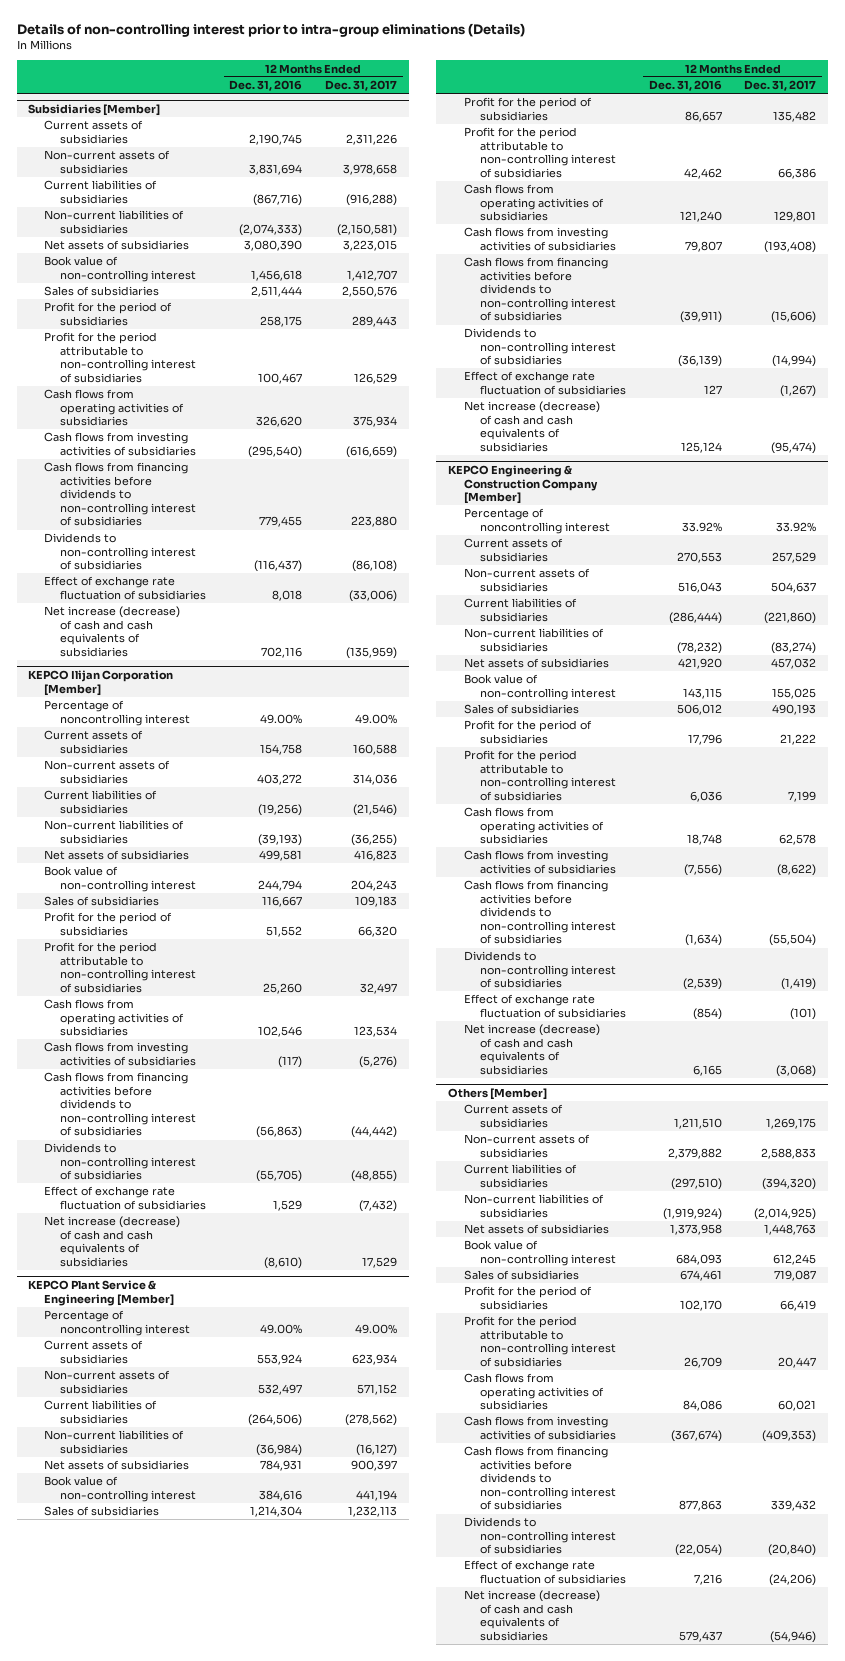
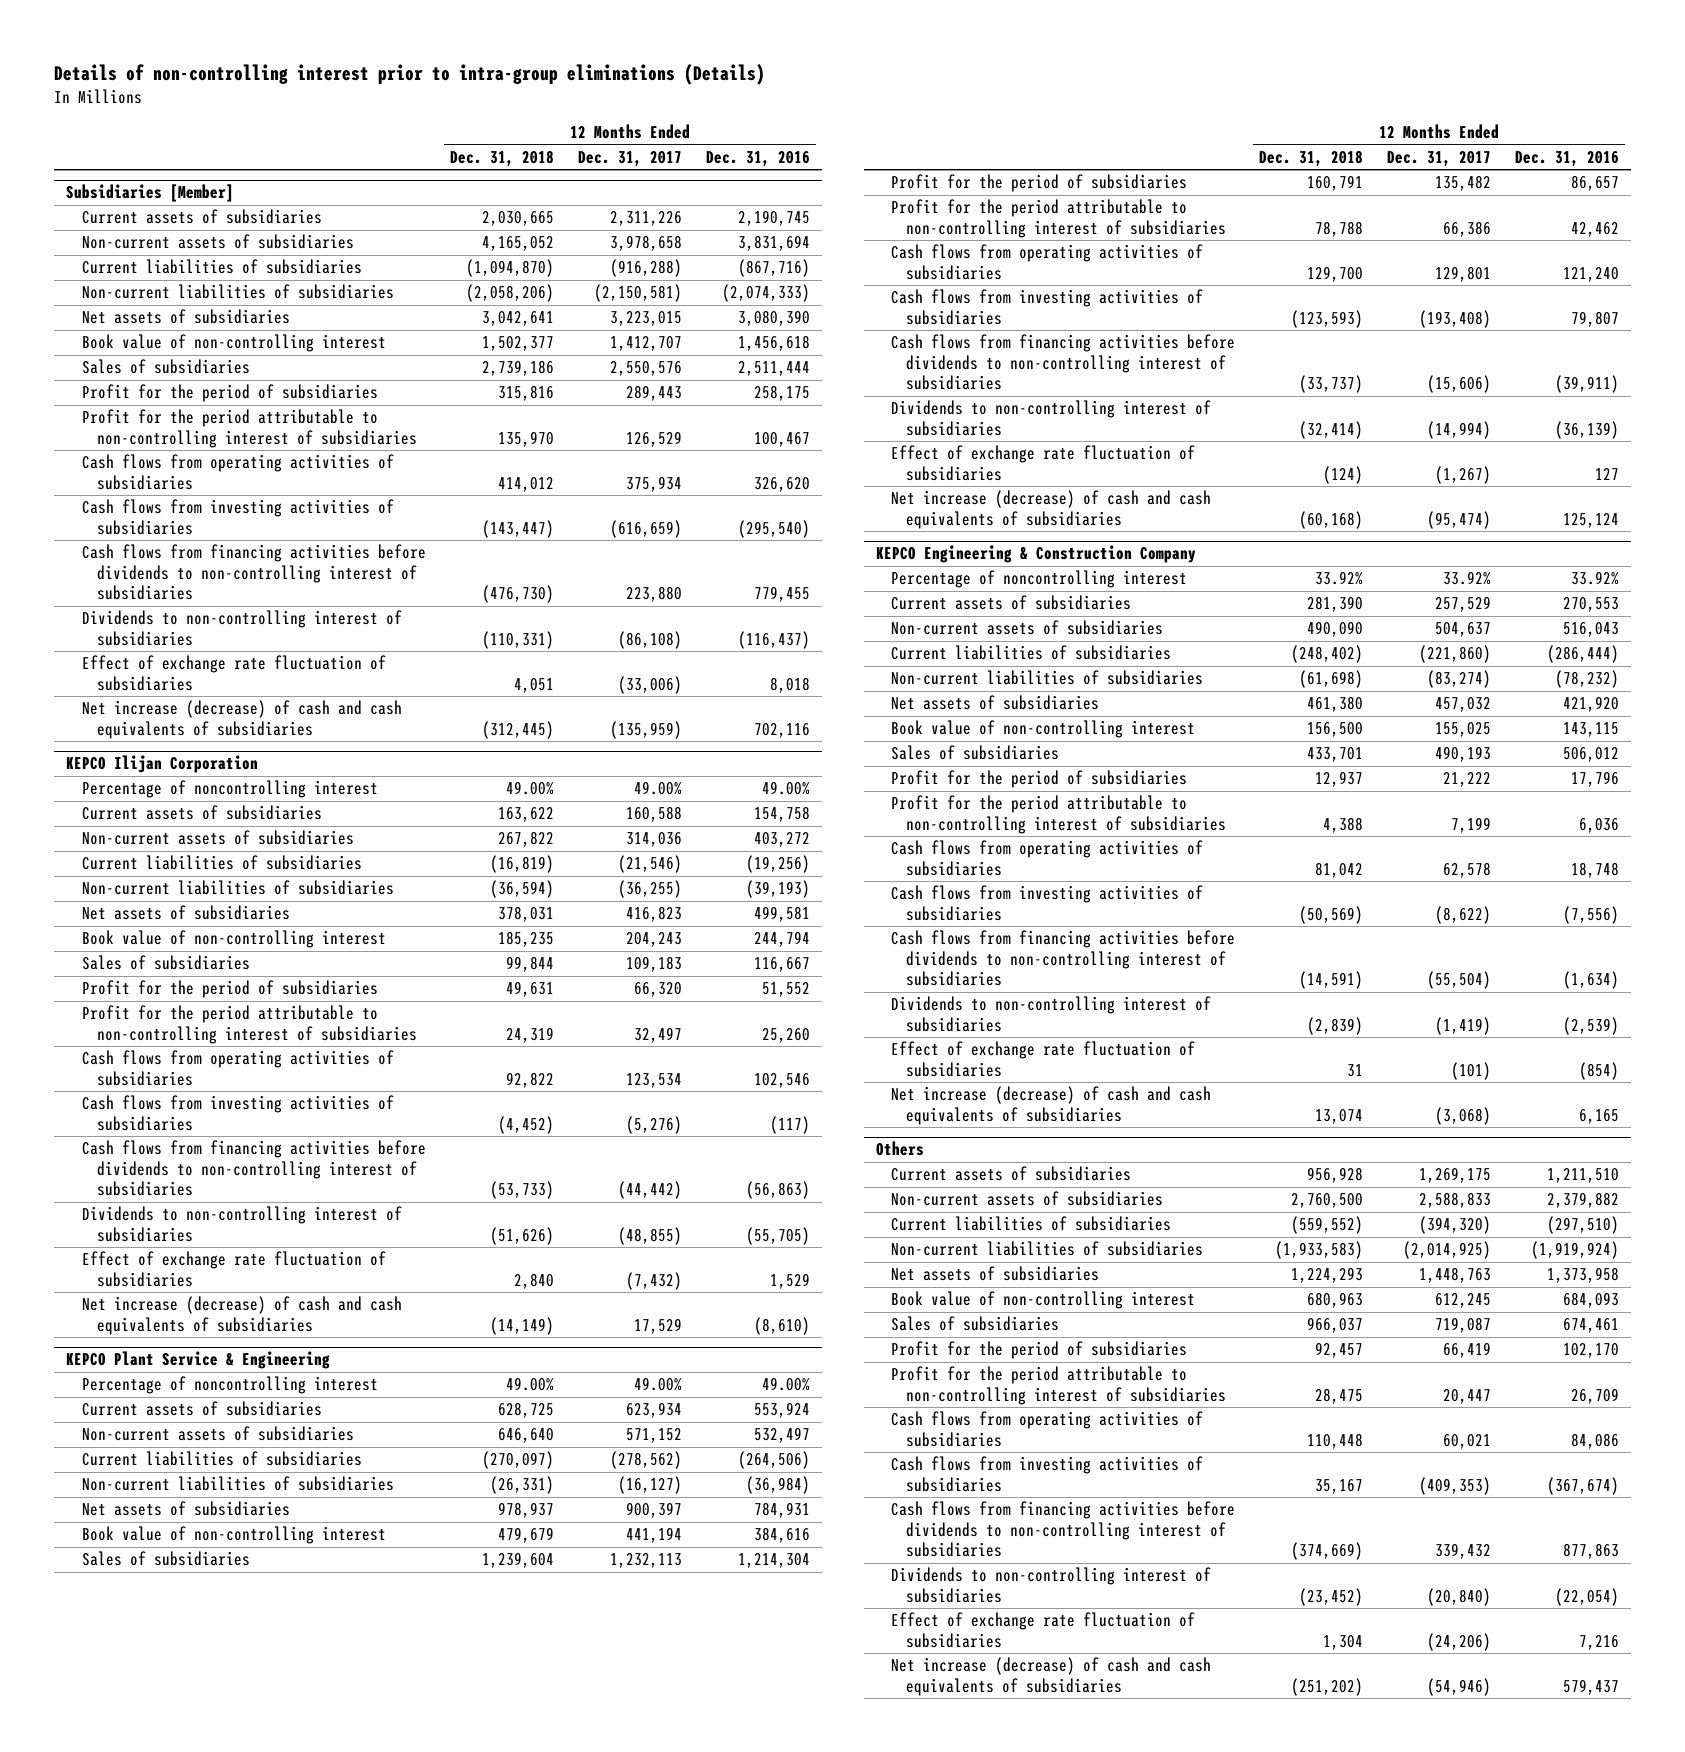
none -> [449,149,554,167] Dec. 31, 2018
[28,670,174,696] KEPCO Ilijan Corporation [Member] -> [66,755,259,774] KEPCO Ilijan Corporation
[28,1280,175,1306] KEPCO Plant Service & Engineering [Member] -> [66,1351,331,1370] KEPCO Plant Service & Engineering
[447,465,598,505] KEPCO Engineering & Construction Company [Member] -> [875,545,1196,564] KEPCO Engineering & Construction Company
[447,1088,547,1101] Others [Member] -> [875,1141,924,1157] Others

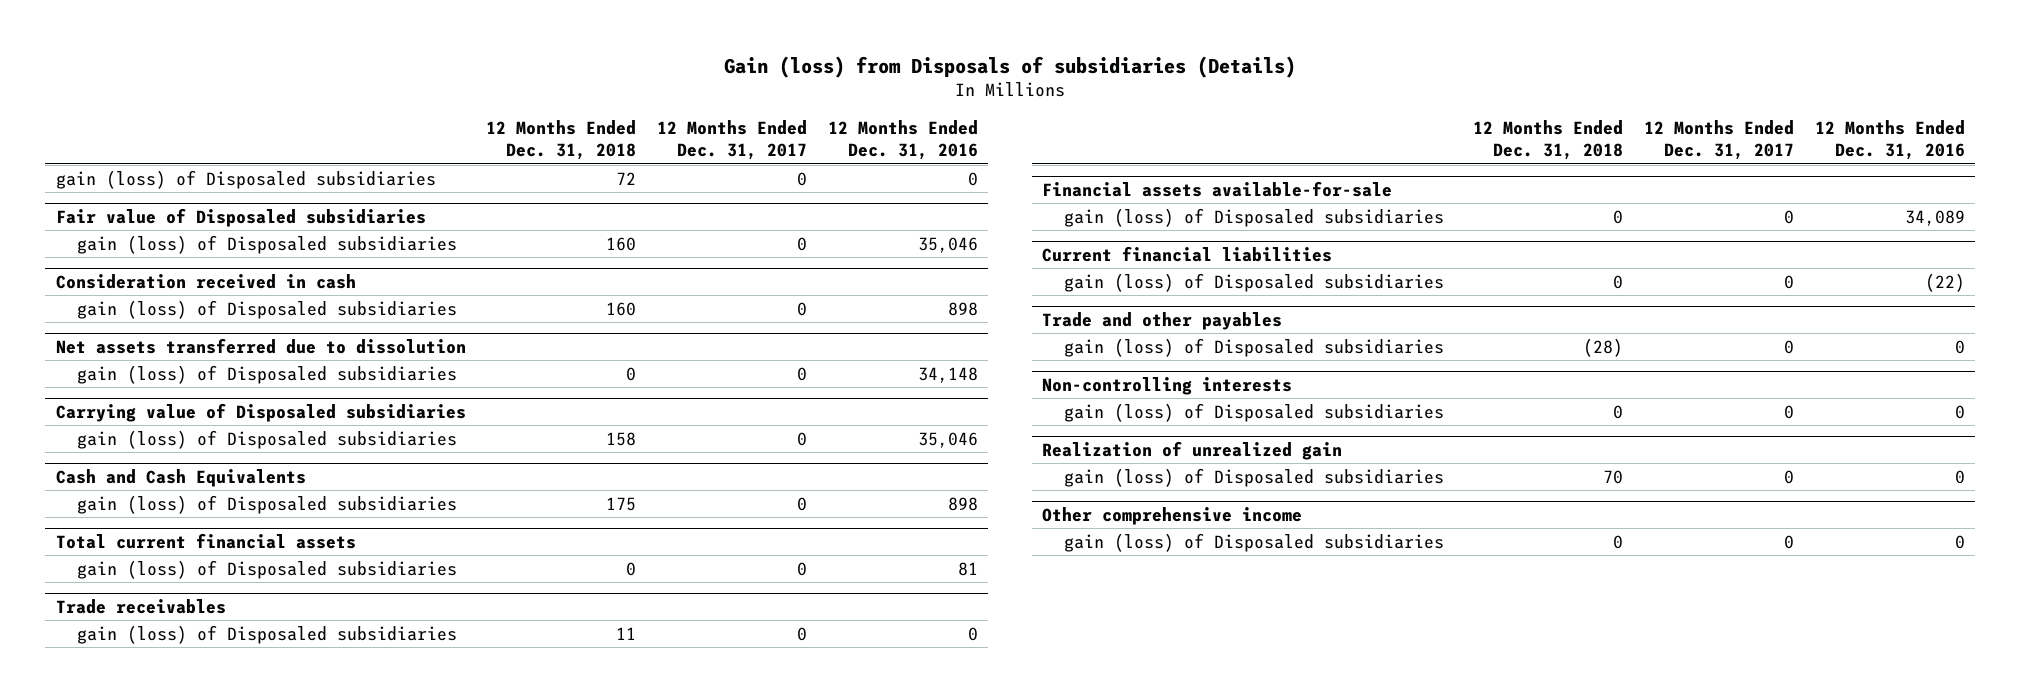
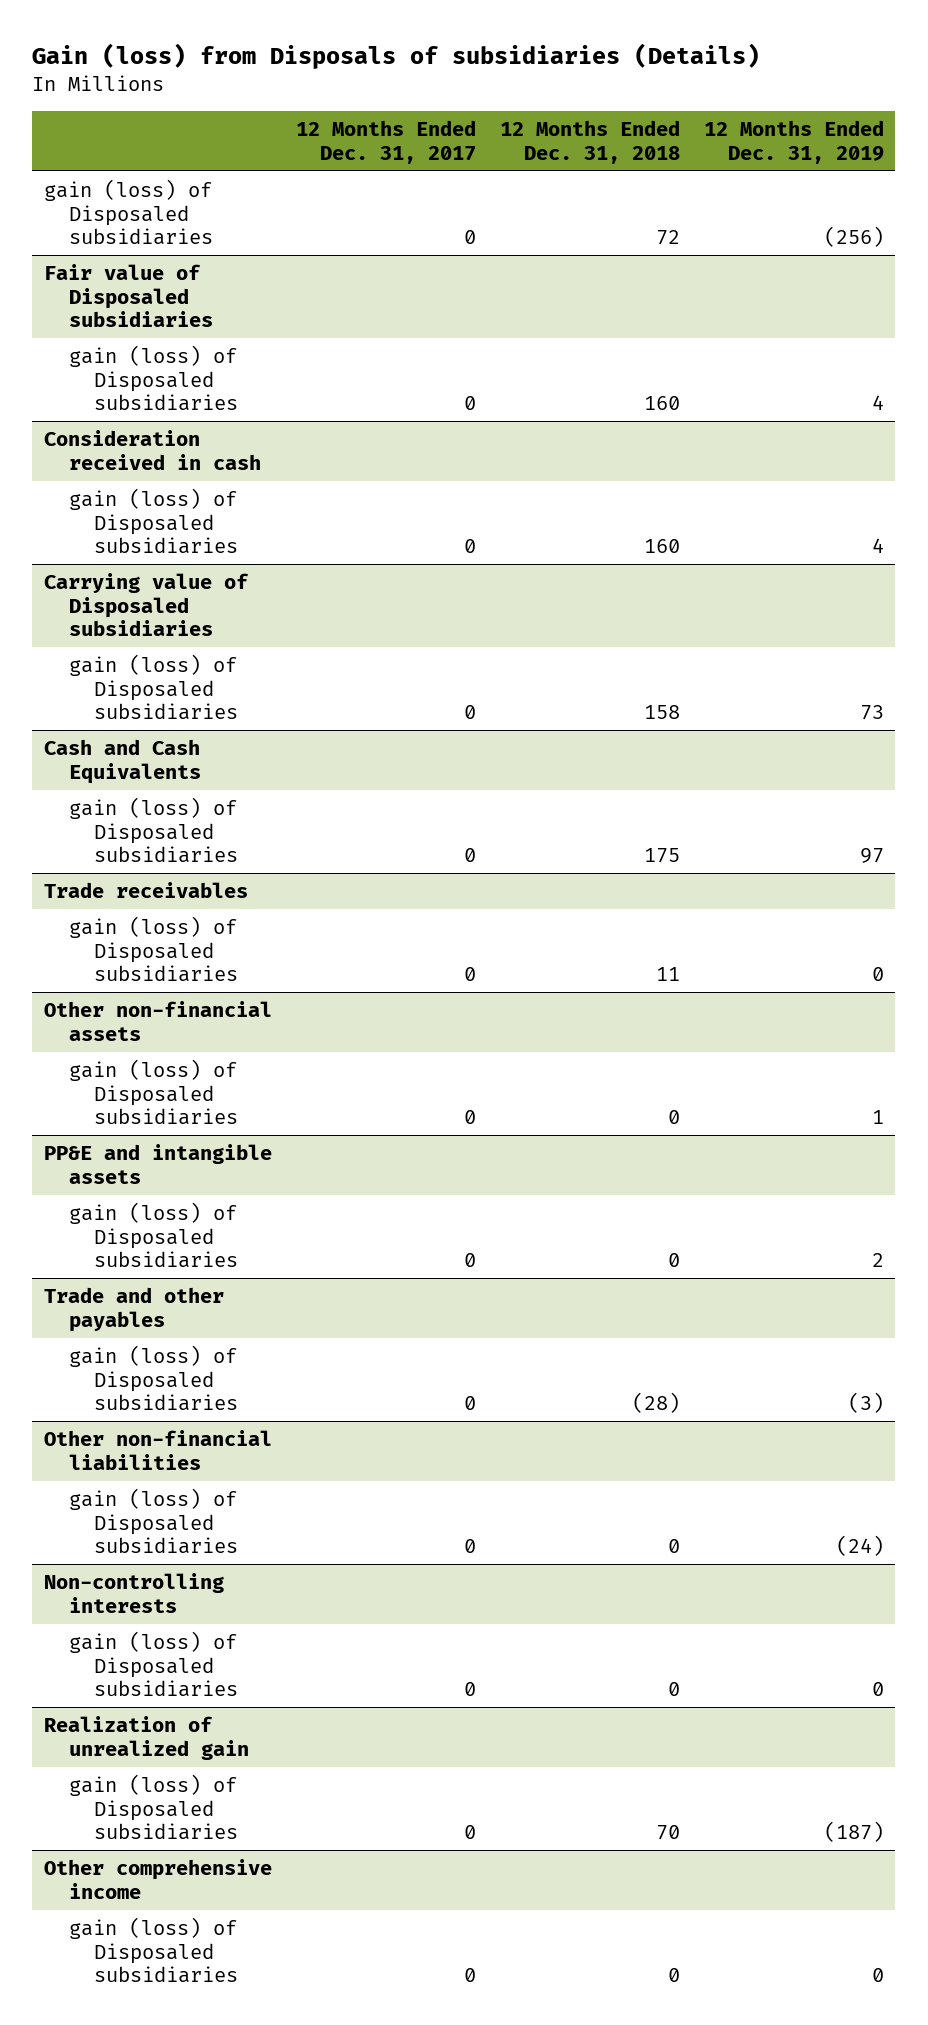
[827,119,978,161] 12 Months Ended Dec. 31, 2016 -> none
none -> [703,120,884,164] 12 Months Ended Dec. 31, 2019
[55,337,466,354] Net assets transferred due to dissolution -> none
[76,364,457,384] gain (loss) of Disposaled subsidiaries -> none
[55,532,356,549] Total current financial assets -> none
[76,559,457,579] gain (loss) of Disposaled subsidiaries -> none
[1042,180,1393,197] Financial assets available-for-sale -> none
none -> [44,1001,273,1041] Other non-financial assets
[1042,245,1333,262] Current financial liabilities -> none
none -> [44,1144,273,1184] PP&E and intangible assets
none -> [44,1430,273,1470] Other non-financial liabilities
none -> [69,1488,238,1555] gain (loss) of Disposaled subsidiaries

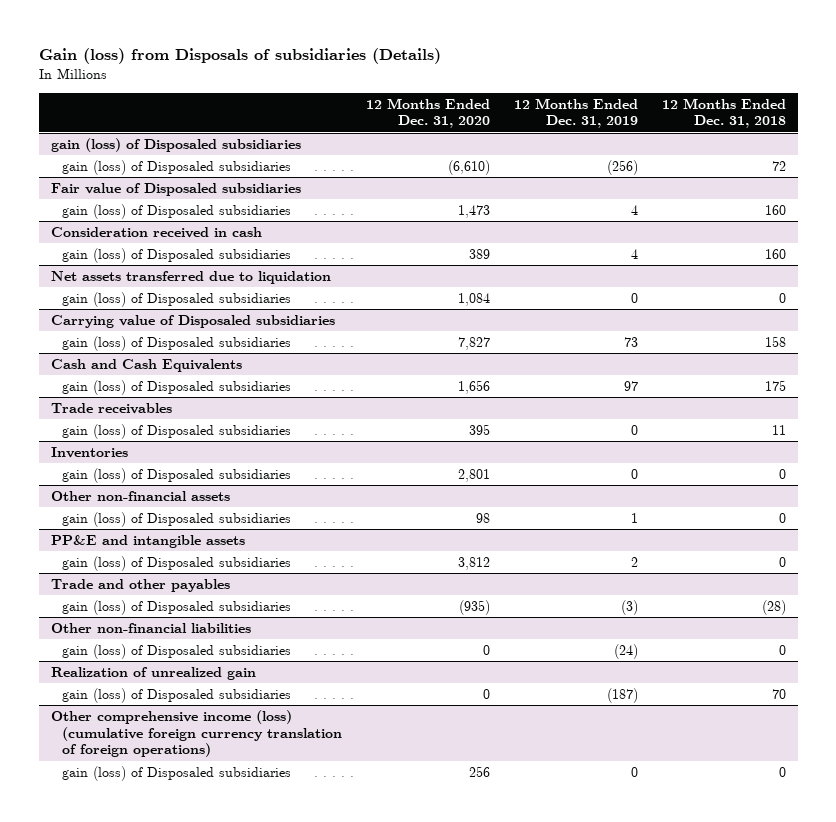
[296,120,477,164] 12 Months Ended Dec. 31, 2017 -> none
none -> [366,97,491,129] 12 Months Ended Dec. 31, 2020
none -> [50,137,301,152] gain (loss) of Disposaled subsidiaries
none -> [50,270,331,284] Net assets transferred due to liquidation
none -> [62,291,292,307] gain (loss) of Disposaled subsidiaries
none -> [50,446,128,458] Inventories
none -> [62,467,292,483] gain (loss) of Disposaled subsidiaries
[44,1573,225,1613] Non-controlling interests -> none
[69,1631,238,1698] gain (loss) of Disposaled subsidiaries -> none
[44,1859,273,1899] Other comprehensive income -> [50,709,343,758] Other comprehensive income (loss) (cumulative foreign currency translation of foreign operations)

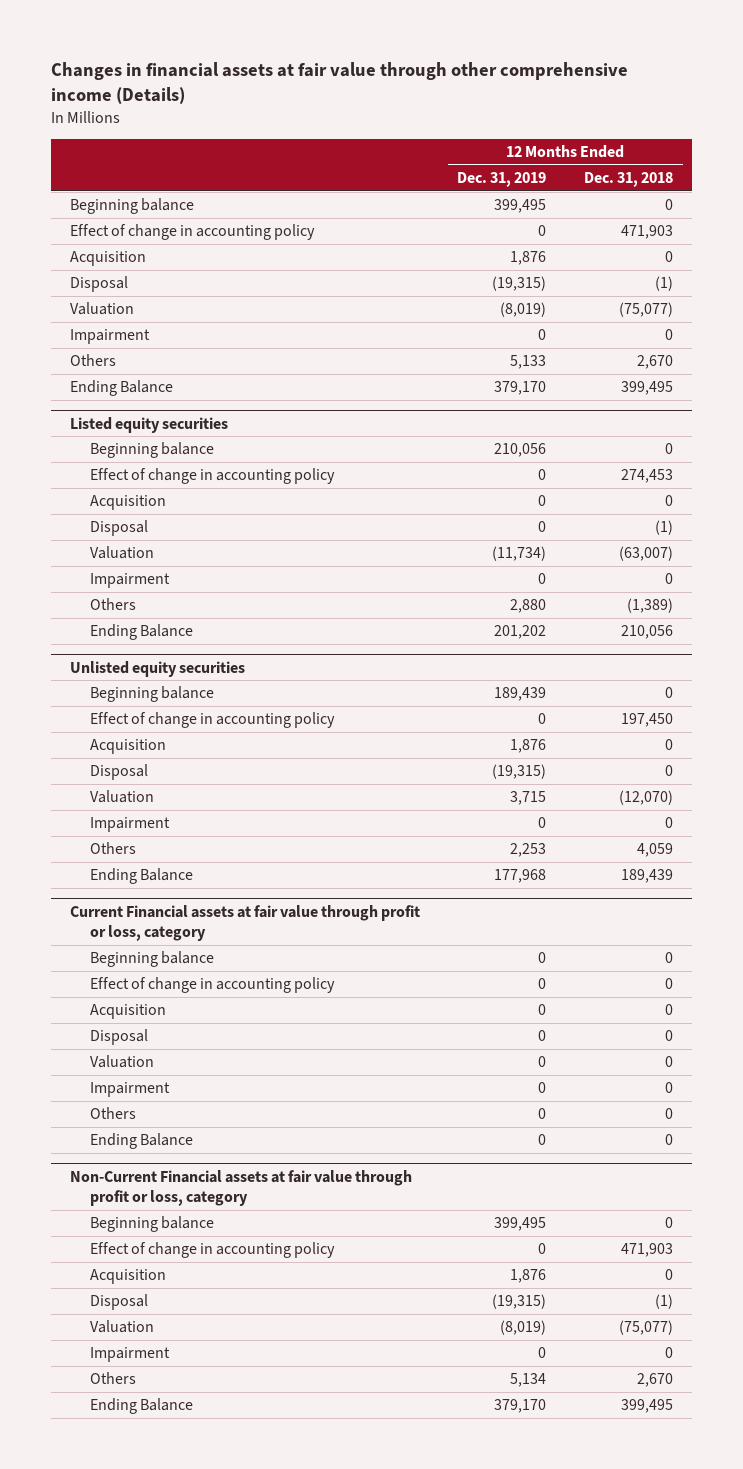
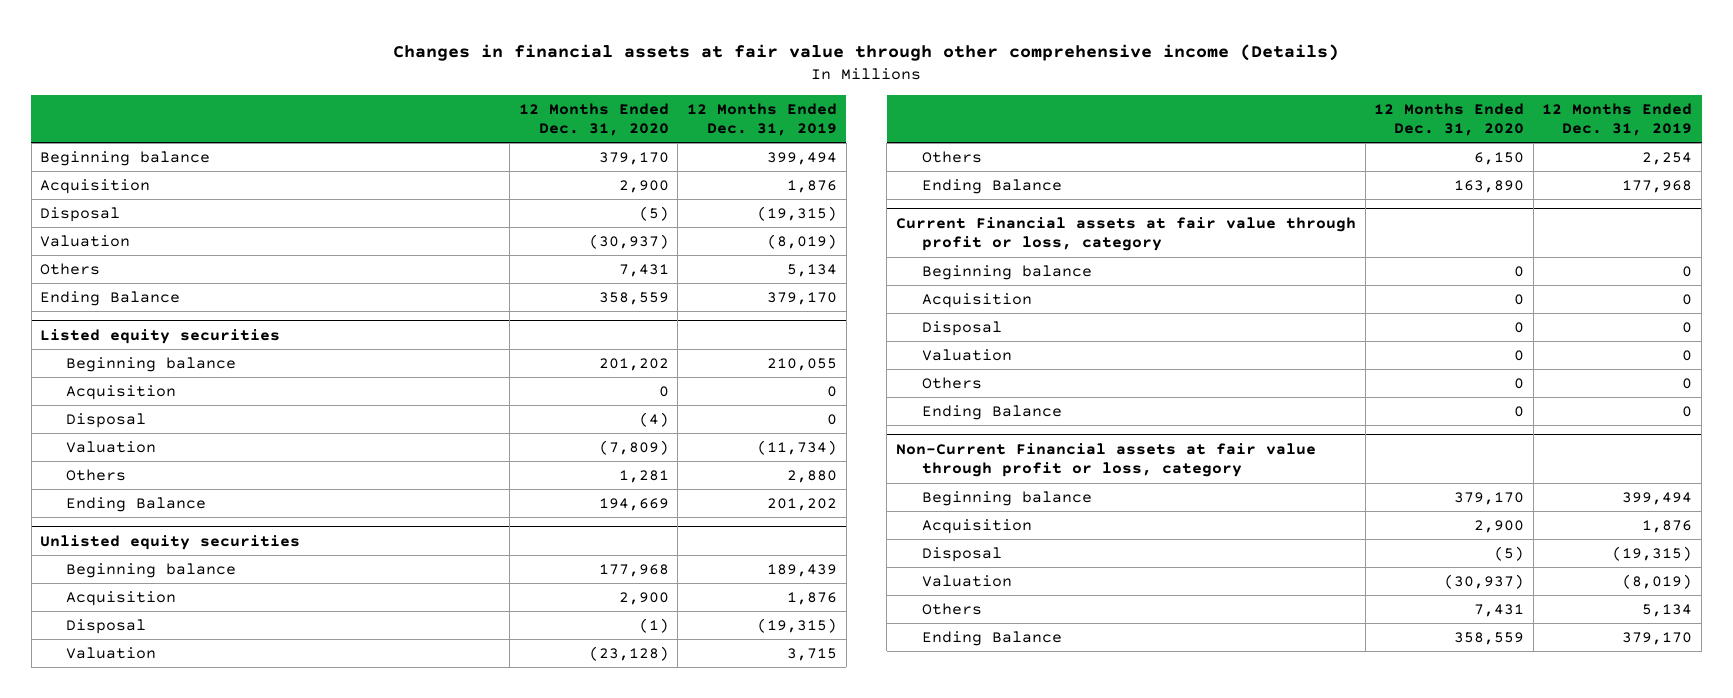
[584,172,674,188] Dec. 31, 2018 -> none
none -> [518,102,669,137] 12 Months Ended Dec. 31, 2020
[69,224,315,241] Effect of change in accounting policy -> none
[494,199,547,214] 399,495 -> [766,151,837,165] 399,494
[69,329,150,345] Impairment -> none
[510,355,547,370] 5,133 -> [786,263,837,277] 5,134
[90,468,336,485] Effect of change in accounting policy -> none
[494,443,547,458] 210,056 -> [766,357,837,371] 210,055
[90,573,171,589] Impairment -> none
[90,712,336,729] Effect of change in accounting policy -> none
[90,817,171,833] Impairment -> none
[510,843,547,858] 2,253 -> [1642,151,1693,165] 2,254
[90,977,336,994] Effect of change in accounting policy -> none
[90,1082,171,1098] Impairment -> none
[90,1242,336,1259] Effect of change in accounting policy -> none
[494,1217,547,1232] 399,495 -> [1622,491,1693,505] 399,494
[90,1347,171,1363] Impairment -> none

